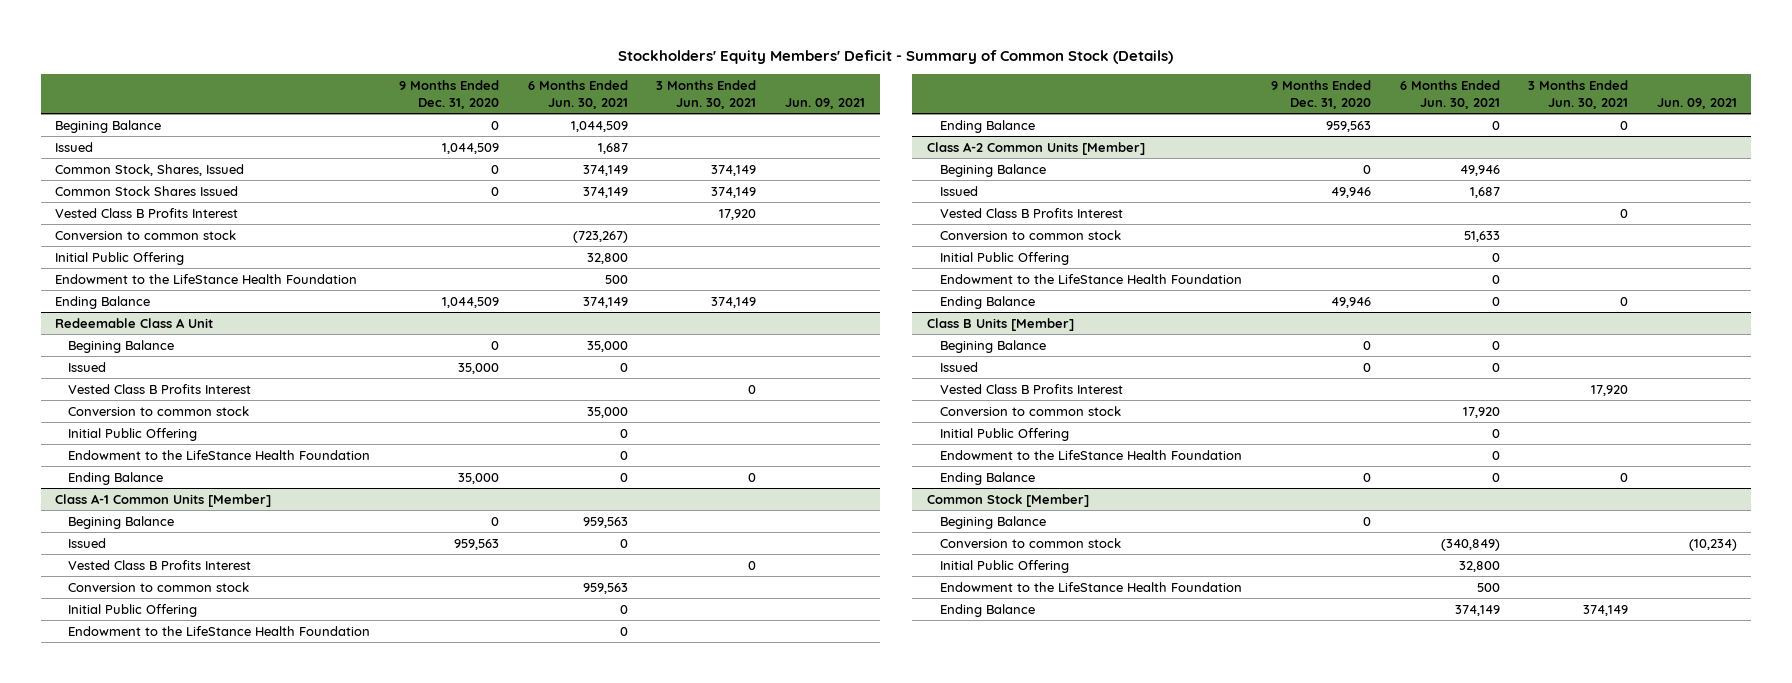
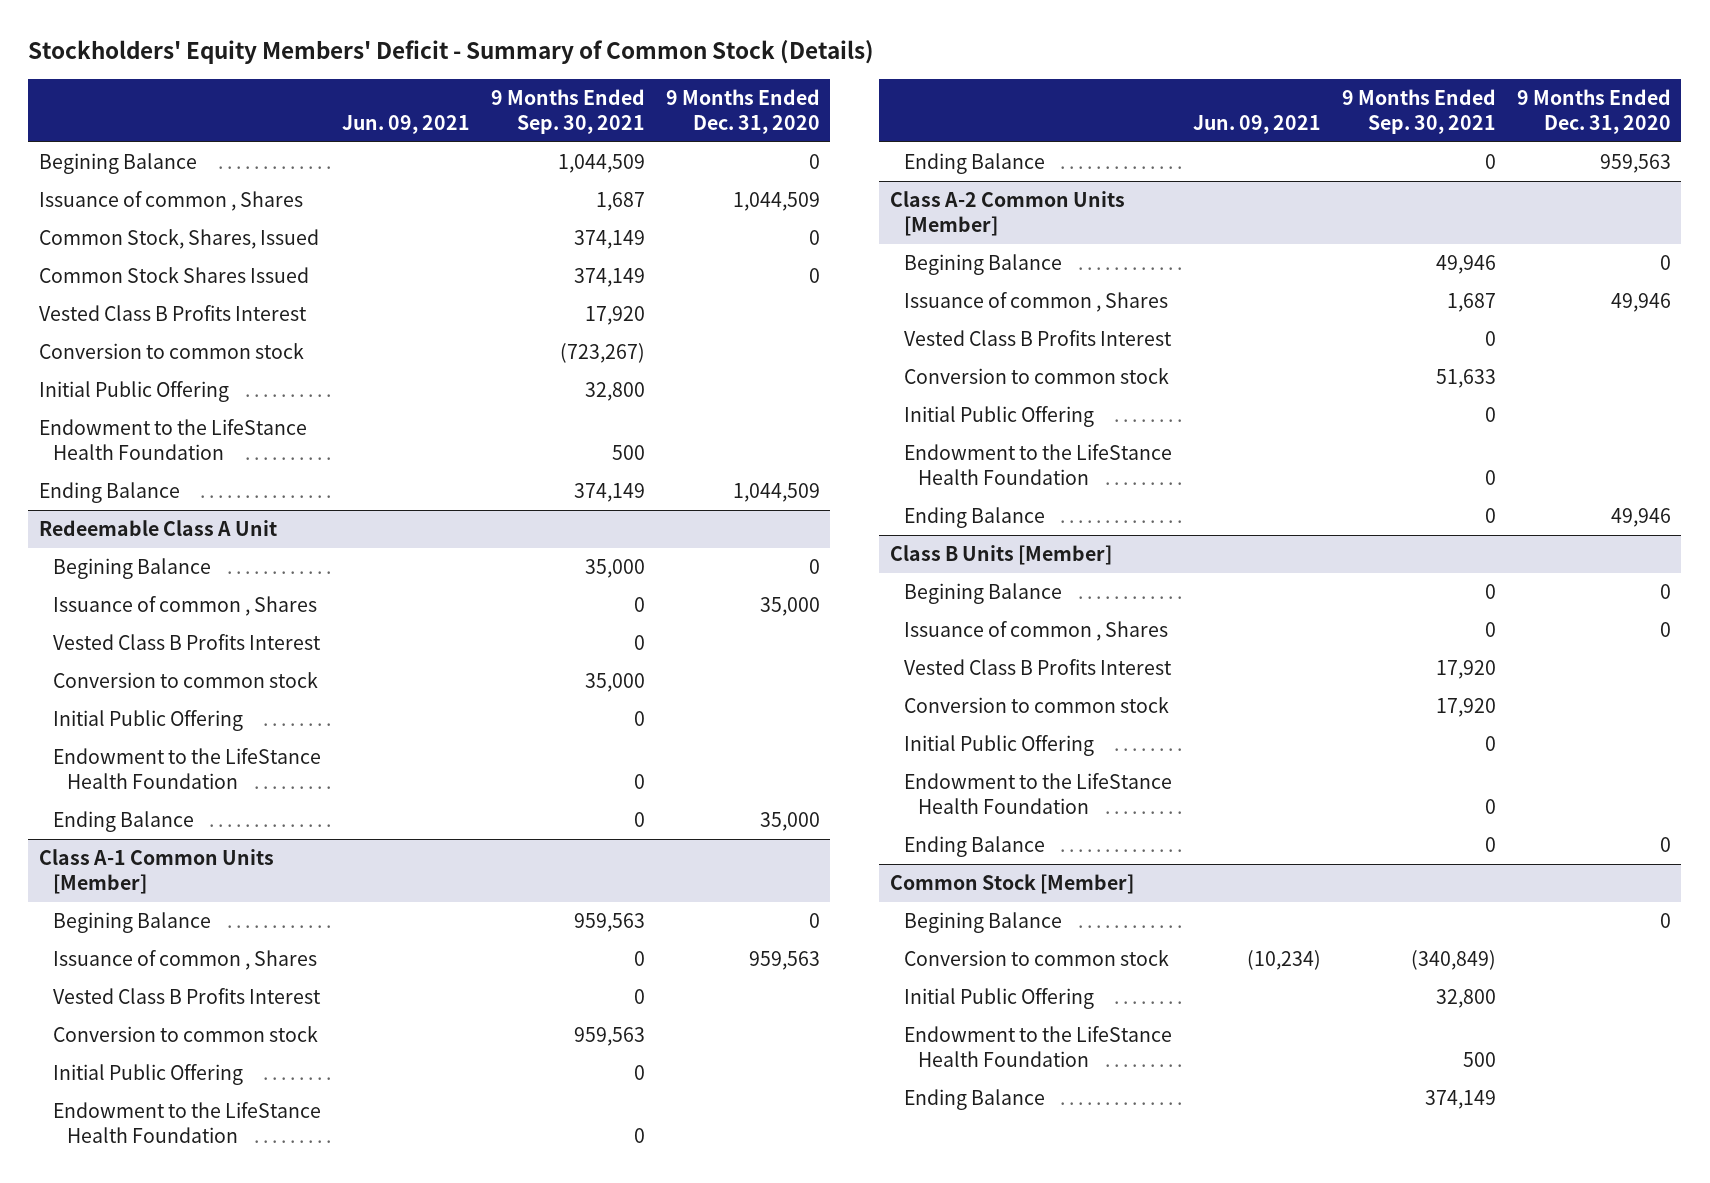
[527,79,628,109] 6 Months Ended Jun. 30, 2021 -> none
[656,79,757,109] 3 Months Ended Jun. 30, 2021 -> none
none -> [490,88,645,134] 9 Months Ended Sep. 30, 2021
[54,141,93,152] Issued -> [38,191,303,212] Issuance of common , Shares
[68,361,107,372] Issued -> [52,596,317,617] Issuance of common , Shares
[68,537,107,548] Issued -> [52,950,317,971] Issuance of common , Shares
[940,185,979,196] Issued -> [903,292,1168,313] Issuance of common , Shares
[940,361,979,372] Issued -> [903,621,1168,642] Issuance of common , Shares

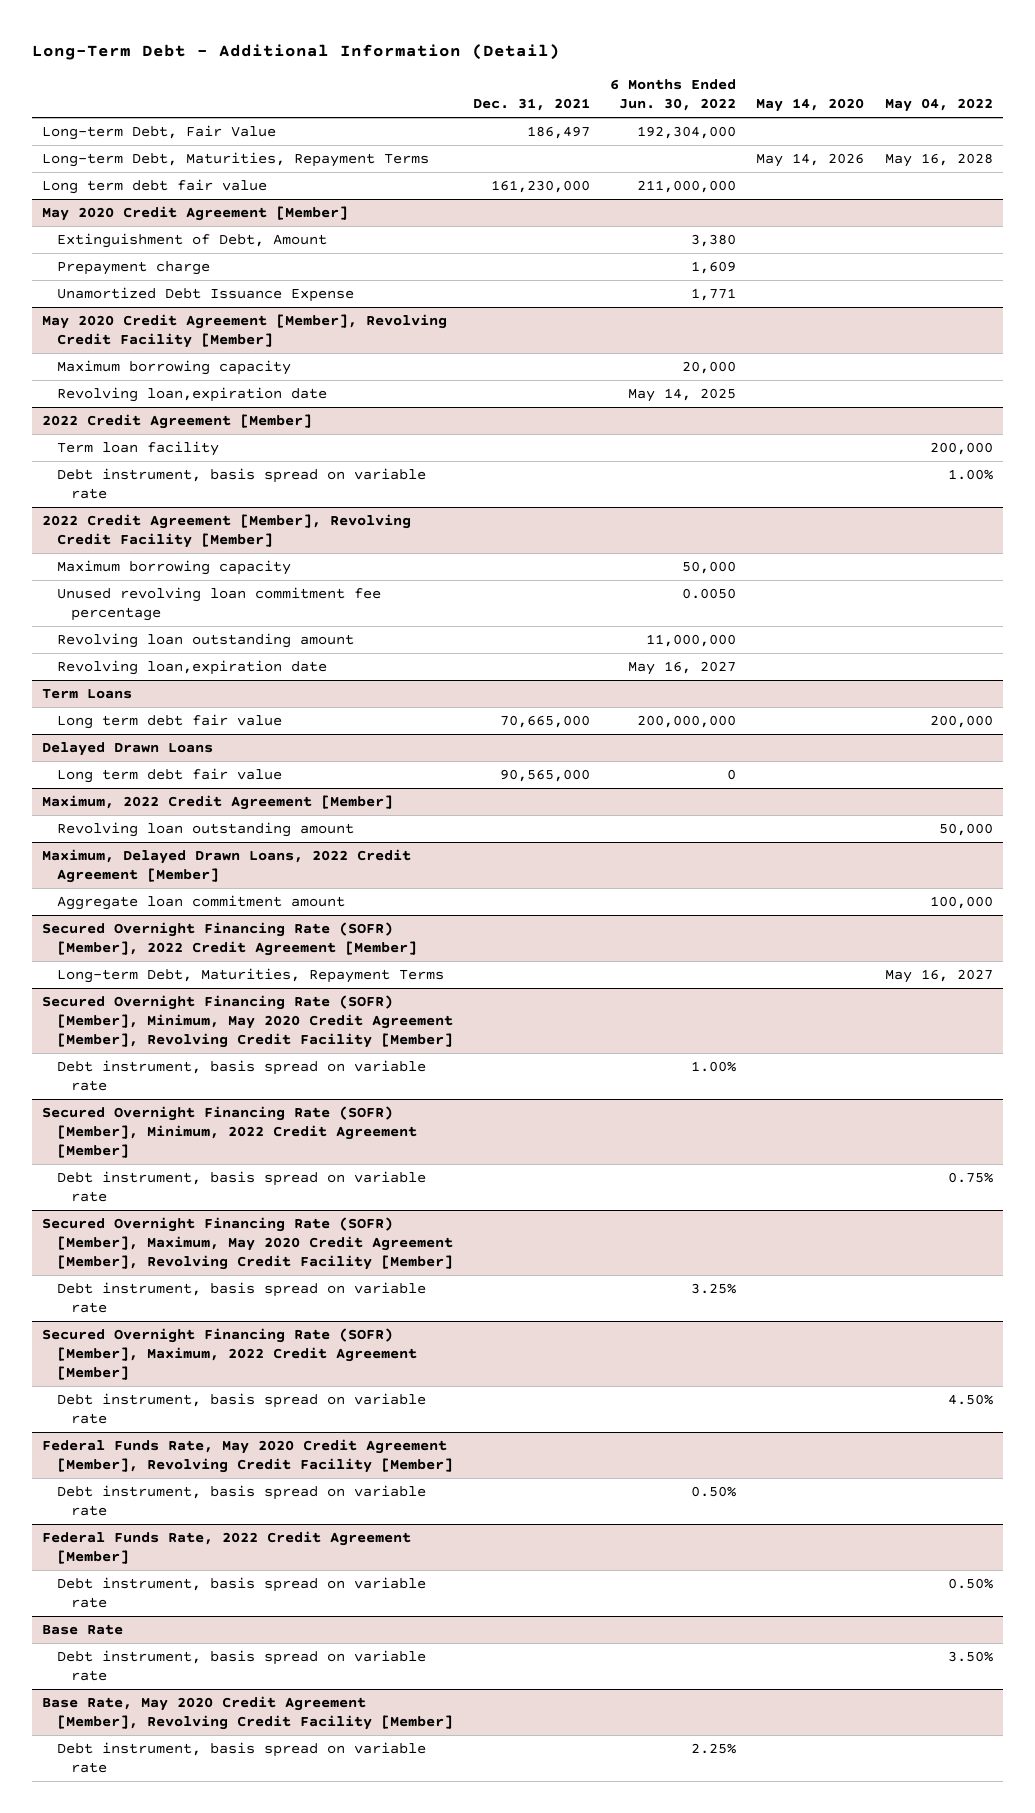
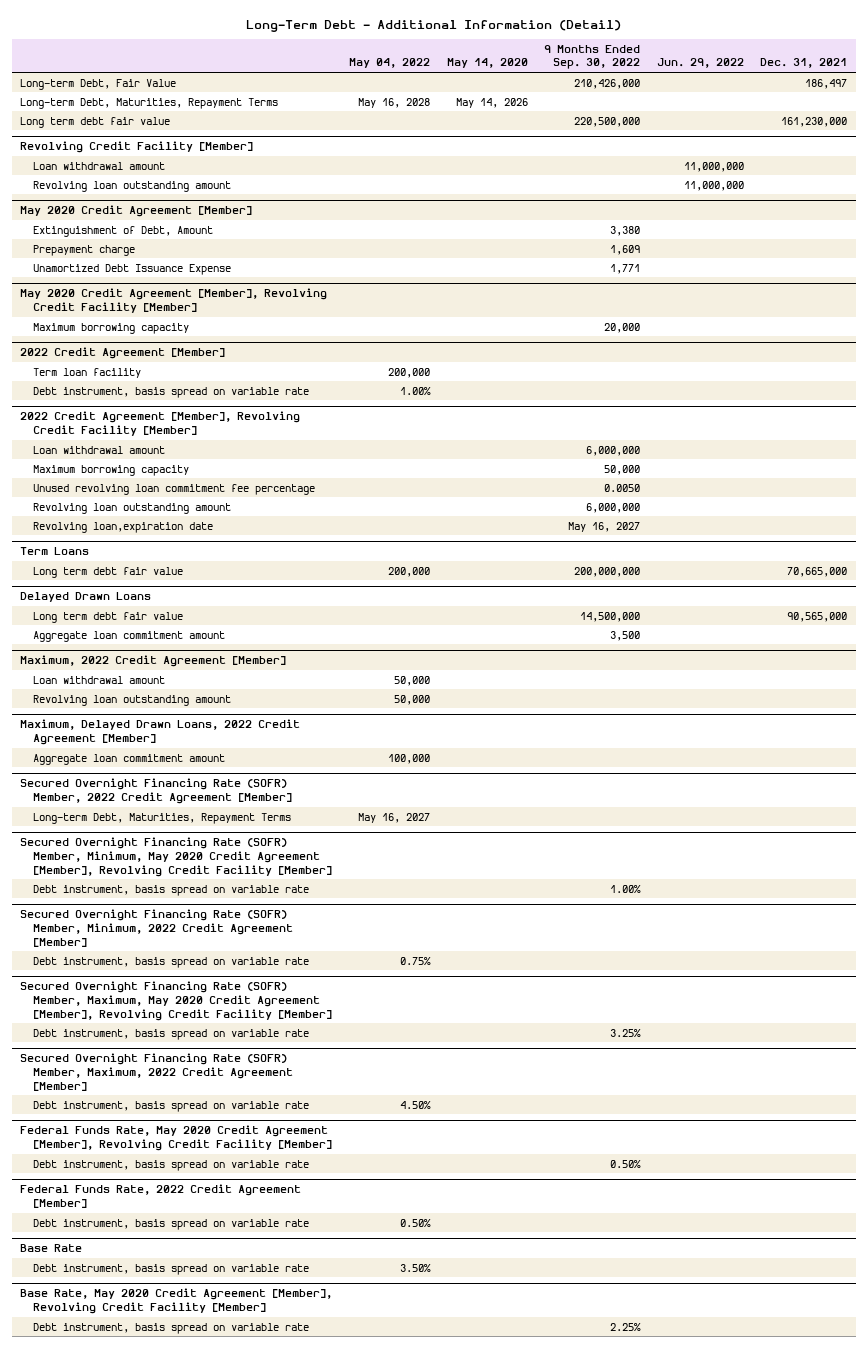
[610,79,737,112] 6 Months Ended Jun. 30, 2022 -> none
none -> [544,44,641,70] 9 Months Ended Sep. 30, 2022
none -> [656,58,744,69] Jun. 29, 2022
none -> [20,141,254,154] Revolving Credit Facility [Member]
none -> [32,161,165,170] Loan withdrawal amount
none -> [32,180,231,192] Revolving loan outstanding amount
[56,387,327,403] Revolving loan,expiration date -> none
none -> [32,445,165,454] Loan withdrawal amount
none -> [32,630,225,642] Aggregate loan commitment amount
none -> [32,675,165,684] Loan withdrawal amount
[41,922,417,956] Secured Overnight Financing Rate (SOFR) [Member], 2022 Credit Agreement [Member] -> [20,778,292,804] Secured Overnight Financing Rate (SOFR) Member, 2022 Credit Agreement [Member]
[41,995,453,1048] Secured Overnight Financing Rate (SOFR) [Member], Minimum, May 2020 Credit Agreement [Member], Revolving Credit Facility [Member] -> [20,837,332,877] Secured Overnight Financing Rate (SOFR) Member, Minimum, May 2020 Credit Agreement [Member], Revolving Credit Facility [Member]
[41,1106,417,1158] Secured Overnight Financing Rate (SOFR) [Member], Minimum, 2022 Credit Agreement [Member] -> [20,909,293,947] Secured Overnight Financing Rate (SOFR) Member, Minimum, 2022 Credit Agreement [Member]
[41,1217,453,1270] Secured Overnight Financing Rate (SOFR) [Member], Maximum, May 2020 Credit Agreement [Member], Revolving Credit Facility [Member] -> [20,981,332,1021] Secured Overnight Financing Rate (SOFR) Member, Maximum, May 2020 Credit Agreement [Member], Revolving Credit Facility [Member]
[41,1328,417,1380] Secured Overnight Financing Rate (SOFR) [Member], Maximum, 2022 Credit Agreement [Member] -> [20,1053,293,1091] Secured Overnight Financing Rate (SOFR) Member, Maximum, 2022 Credit Agreement [Member]

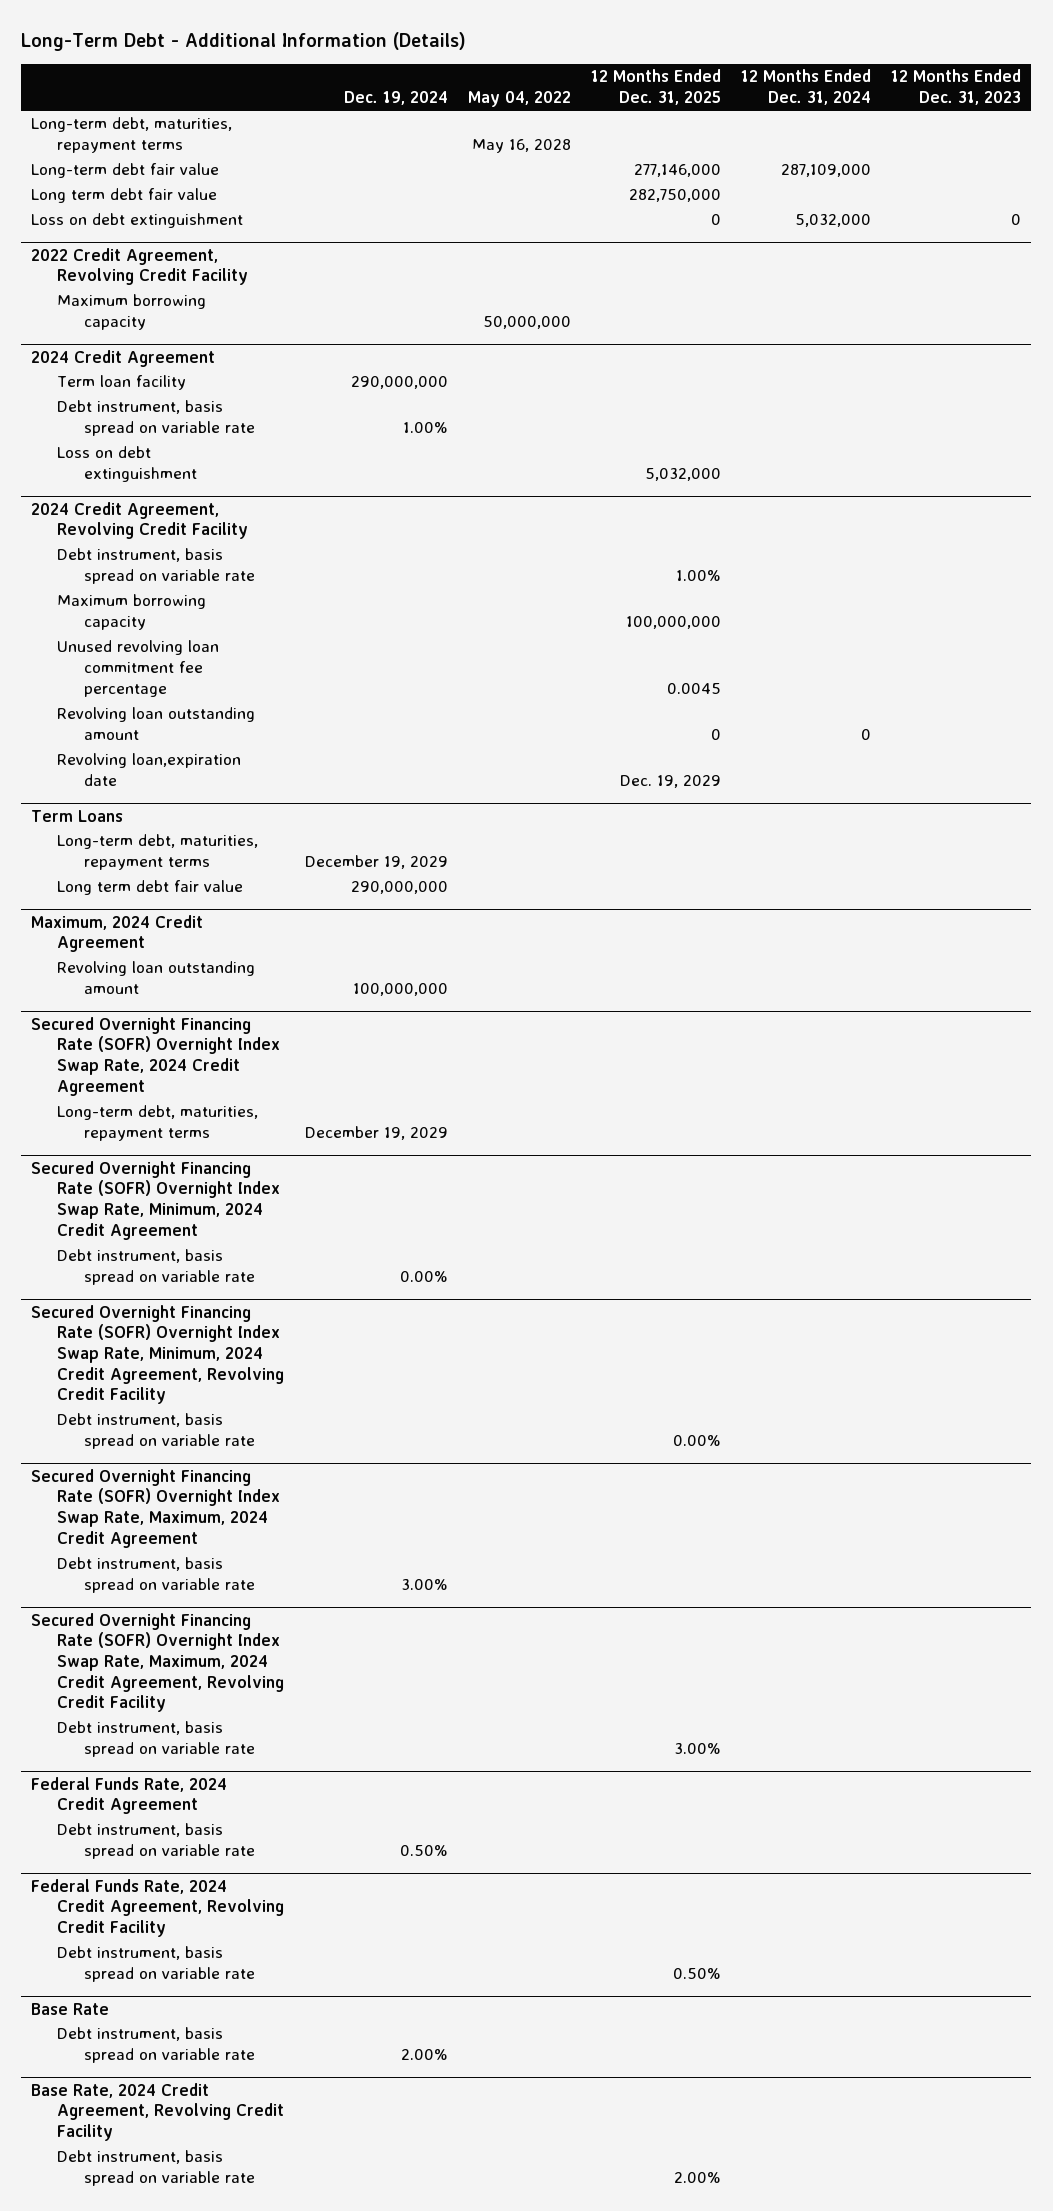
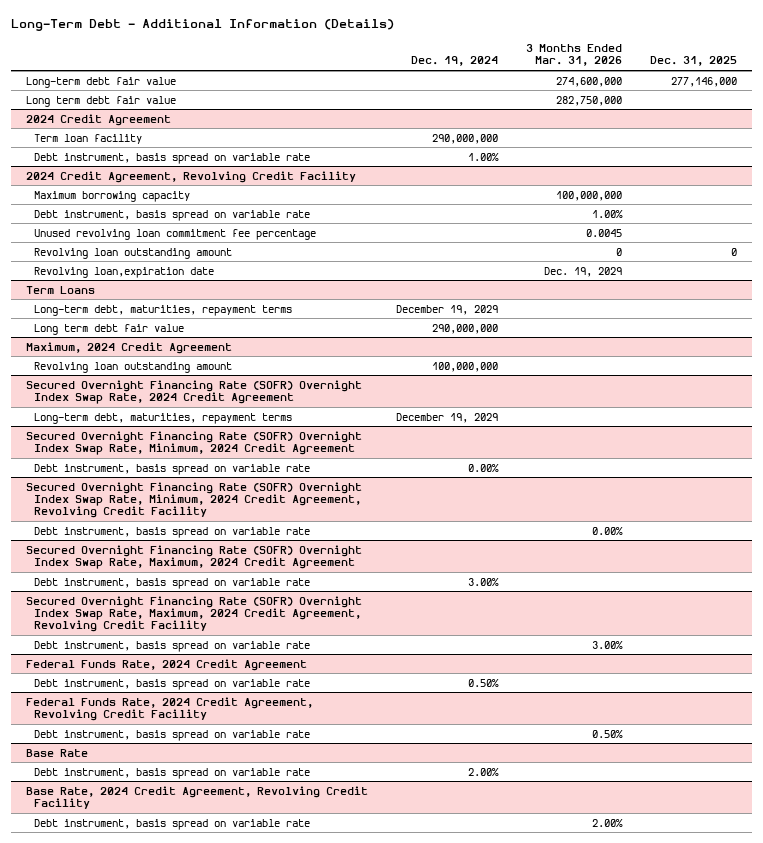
[467,91,571,108] May 04, 2022 -> none
[590,69,721,106] 12 Months Ended Dec. 31, 2025 -> none
[740,69,871,106] 12 Months Ended Dec. 31, 2024 -> none
[891,69,1022,106] 12 Months Ended Dec. 31, 2023 -> none
none -> [526,44,623,67] 3 Months Ended Mar. 31, 2026
none -> [650,56,738,67] Dec. 31, 2025
[31,117,233,153] Long-term debt, maturities, repayment terms -> none
[31,213,244,229] Loss on debt extinguishment -> none
[31,247,249,286] 2022 Credit Agreement, Revolving Credit Facility -> none
[57,294,207,330] Maximum borrowing capacity -> none
[57,446,197,482] Loss on debt extinguishment -> none
[57,548,255,584] Debt instrument, basis spread on variable rate -> [33,209,310,221] Debt instrument, basis spread on variable rate

